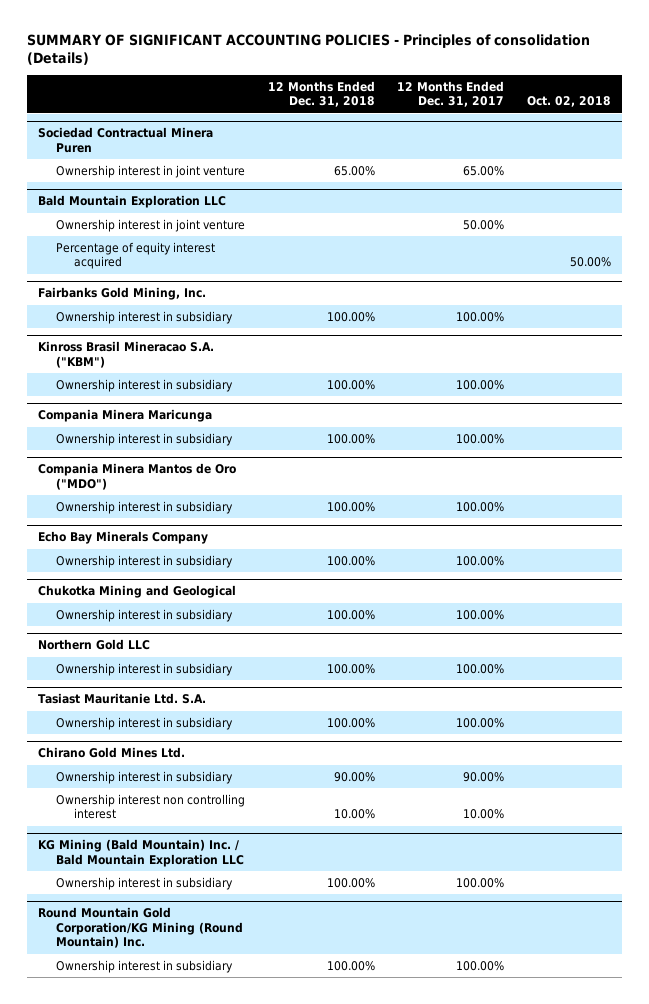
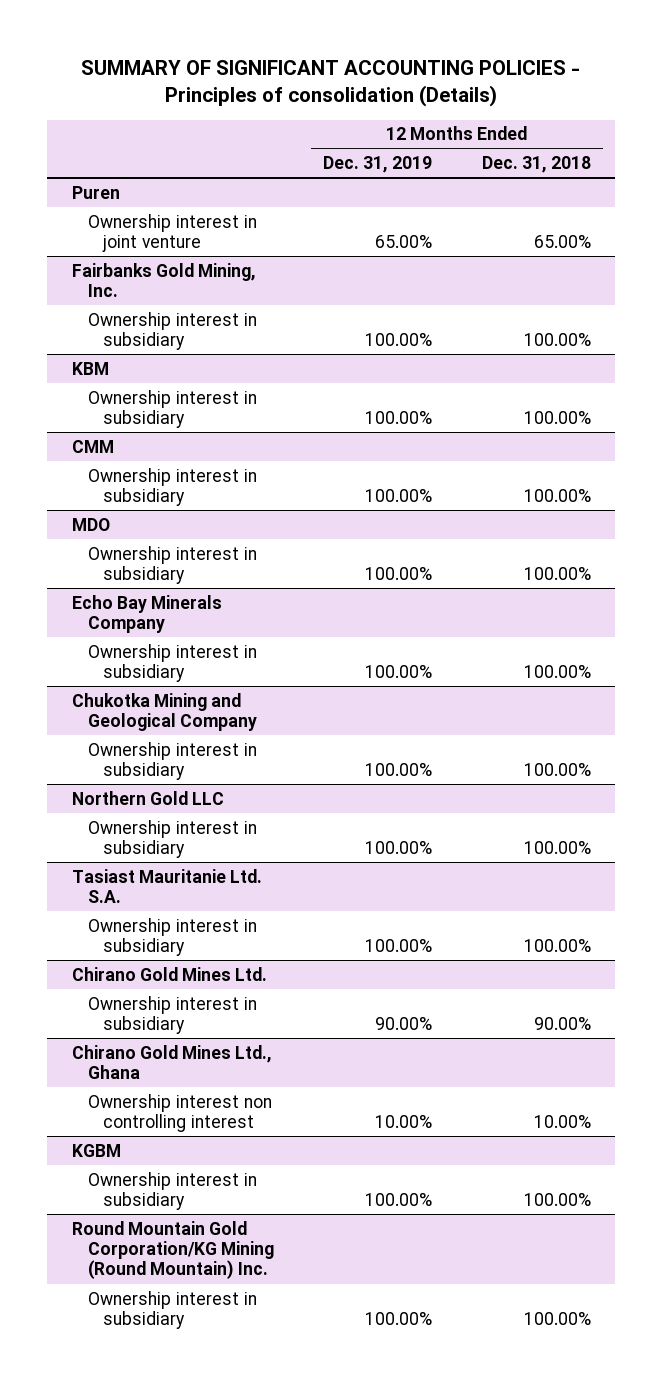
[397,80,505,108] 12 Months Ended Dec. 31, 2017 -> none
[526,96,611,108] Oct. 02, 2018 -> none
none -> [323,156,433,174] Dec. 31, 2019
[38,127,214,153] Sociedad Contractual Minera Puren -> [71,185,120,199] Puren
[38,195,227,209] Bald Mountain Exploration LLC -> none
[55,218,245,232] Ownership interest in joint venture -> none
[55,241,215,270] Percentage of equity interest acquired -> none
[38,341,215,368] Kinross Brasil Mineracao S.A. ("KBM") -> [71,361,109,375] KBM
[38,409,213,423] Compania Minera Maricunga -> [71,439,114,453] CMM
[38,463,237,490] Compania Minera Mantos de Oro ("MDO") -> [71,517,110,531] MDO
[38,585,237,599] Chukotka Mining and Geological -> [71,692,257,732] Chukotka Mining and Geological Company
none -> [71,1044,272,1080] Chirano Gold Mines Ltd., Ghana
[38,839,244,867] KG Mining (Bald Mountain) Inc. / Bald Mountain Exploration LLC -> [71,1143,121,1157] KGBM

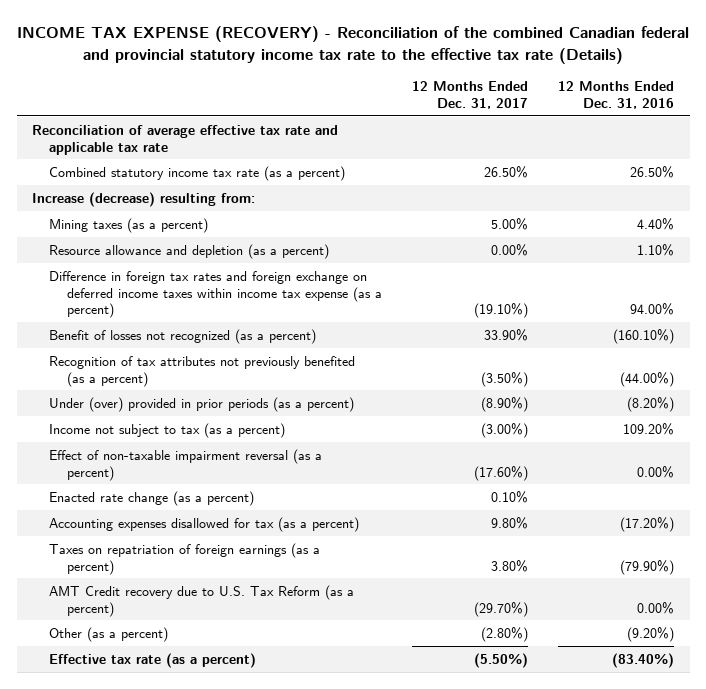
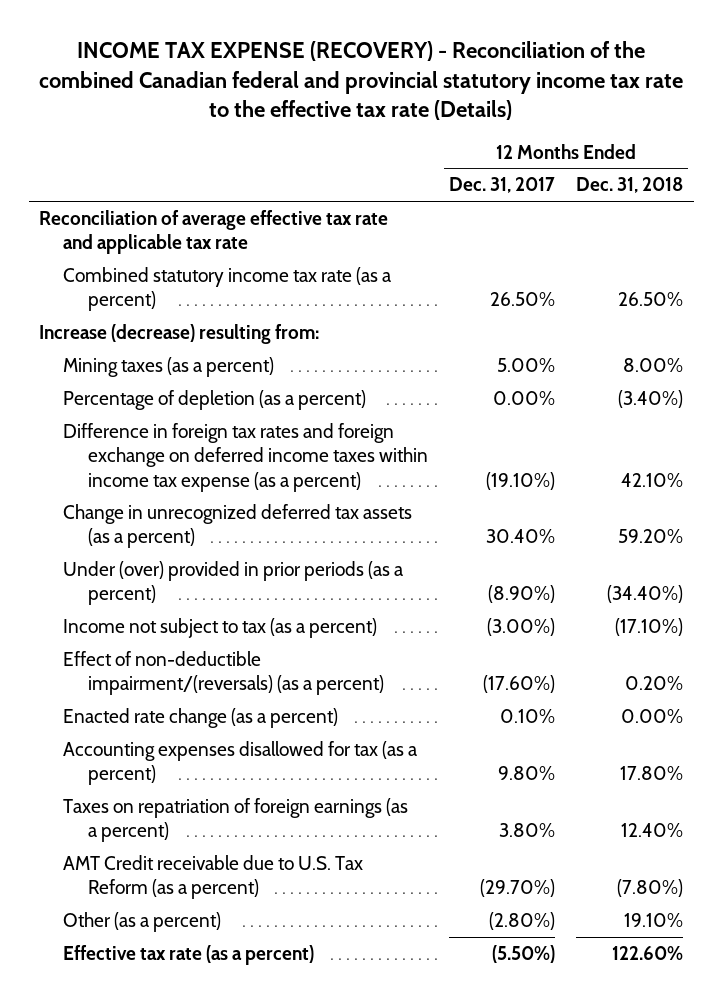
[558,81,675,110] 12 Months Ended Dec. 31, 2016 -> none
none -> [576,177,684,194] Dec. 31, 2018
[49,243,330,259] Resource allowance and depletion (as a percent) -> [63,389,367,410] Percentage of depletion (as a percent)
[49,328,317,344] Benefit of losses not recognized (as a percent) -> none
[49,355,356,387] Recognition of tax attributes not previously benefited (as a percent) -> none
none -> [63,503,413,549] Change in unrecognized deferred tax assets (as a percent)
[49,448,323,481] Effect of non-taxable impairment reversal (as a percent) -> [63,650,384,696] Effect of non-deductible impairment/(reversals) (as a percent)
[49,584,355,617] AMT Credit recovery due to U.S. Tax Reform (as a percent) -> [63,854,364,900] AMT Credit receivable due to U.S. Tax Reform (as a percent)

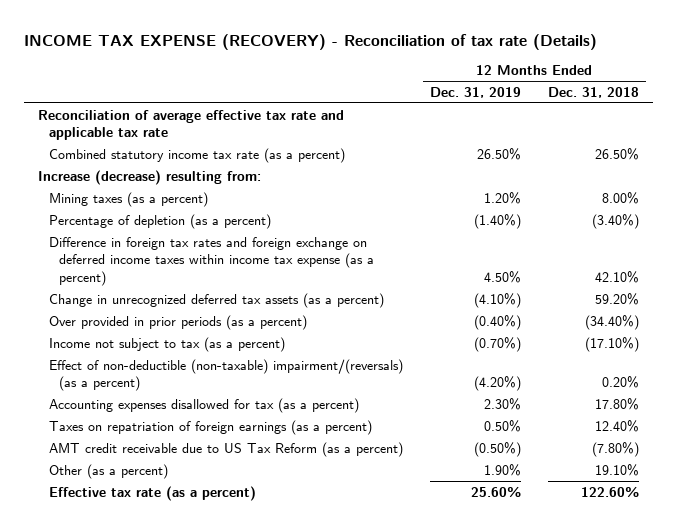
[39,41,684,120] INCOME TAX EXPENSE (RECOVERY) - Reconciliation of the combined Canadian federal and provincial statutory income tax rate to the effective tax rate (Details) -> [24,33,598,50] INCOME TAX EXPENSE (RECOVERY) - Reconciliation of tax rate (Details)
[448,177,555,194] Dec. 31, 2017 -> none
none -> [429,86,521,98] Dec. 31, 2019
[63,560,404,606] Under (over) provided in prior periods (as a percent) -> [48,314,307,330] Over provided in prior periods (as a percent)
[63,707,339,728] Enacted rate change (as a percent) -> none
[63,650,384,696] Effect of non-deductible impairment/(reversals) (as a percent) -> [48,358,403,392] Effect of non-deductible (non-taxable) impairment/(reversals) (as a percent)
[63,854,364,900] AMT Credit receivable due to U.S. Tax Reform (as a percent) -> [48,441,403,457] AMT credit receivable due to US Tax Reform (as a percent)

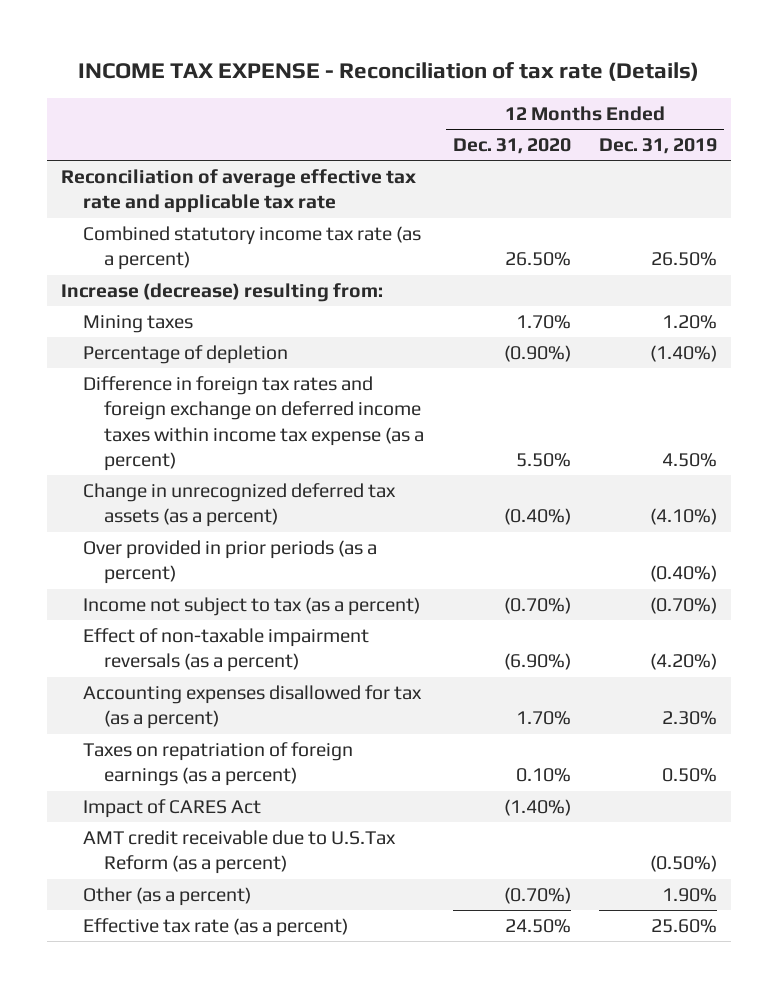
[24,33,598,50] INCOME TAX EXPENSE (RECOVERY) - Reconciliation of tax rate (Details) -> [78,61,700,81] INCOME TAX EXPENSE - Reconciliation of tax rate (Details)
[548,86,640,98] Dec. 31, 2018 -> none
none -> [452,138,571,155] Dec. 31, 2020
[48,191,208,207] Mining taxes (as a percent) -> [82,315,193,334] Mining taxes
[48,213,271,229] Percentage of depletion (as a percent) -> [82,345,288,365] Percentage of depletion
[48,358,403,392] Effect of non-deductible (non-taxable) impairment/(reversals) (as a percent) -> [82,628,369,673] Effect of non-taxable impairment reversals (as a percent)
none -> [82,799,261,819] Impact of CARES Act
[48,441,403,457] AMT credit receivable due to US Tax Reform (as a percent) -> [82,830,396,875] AMT credit receivable due to U.S.Tax Reform (as a percent)

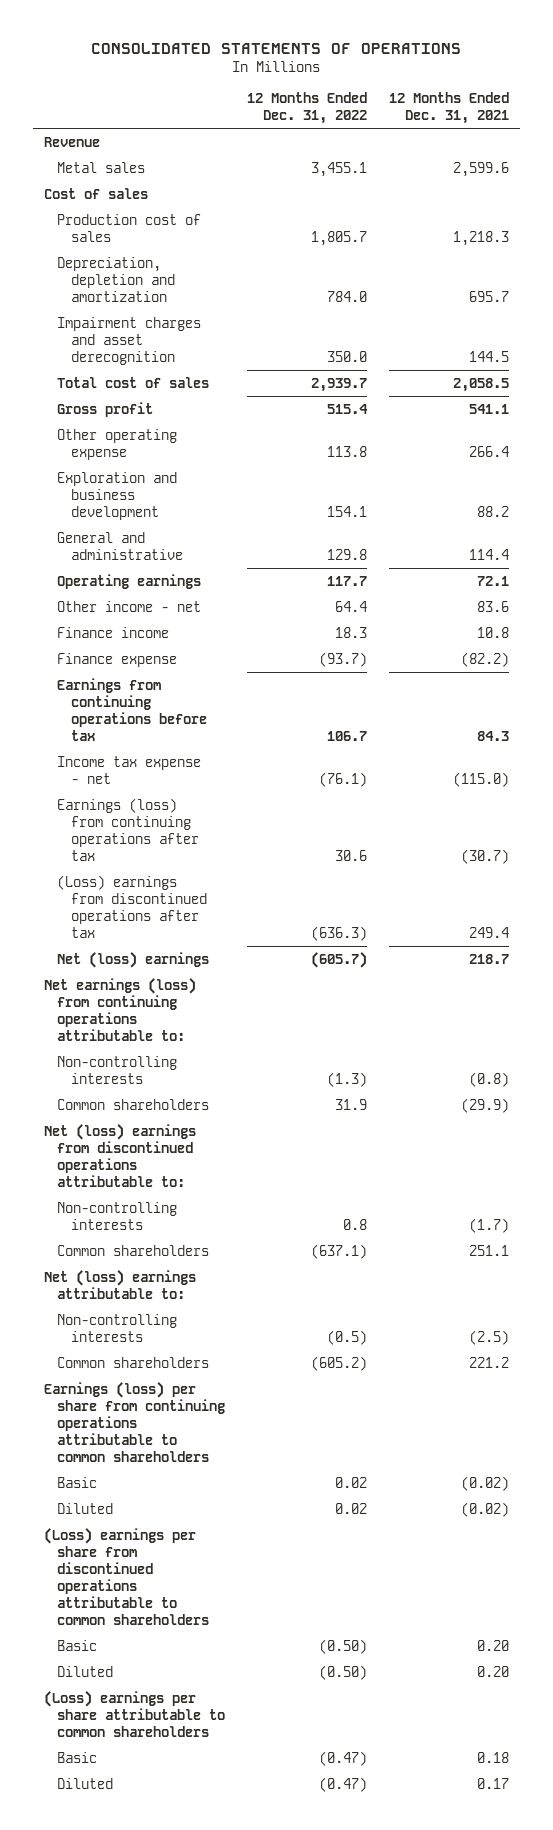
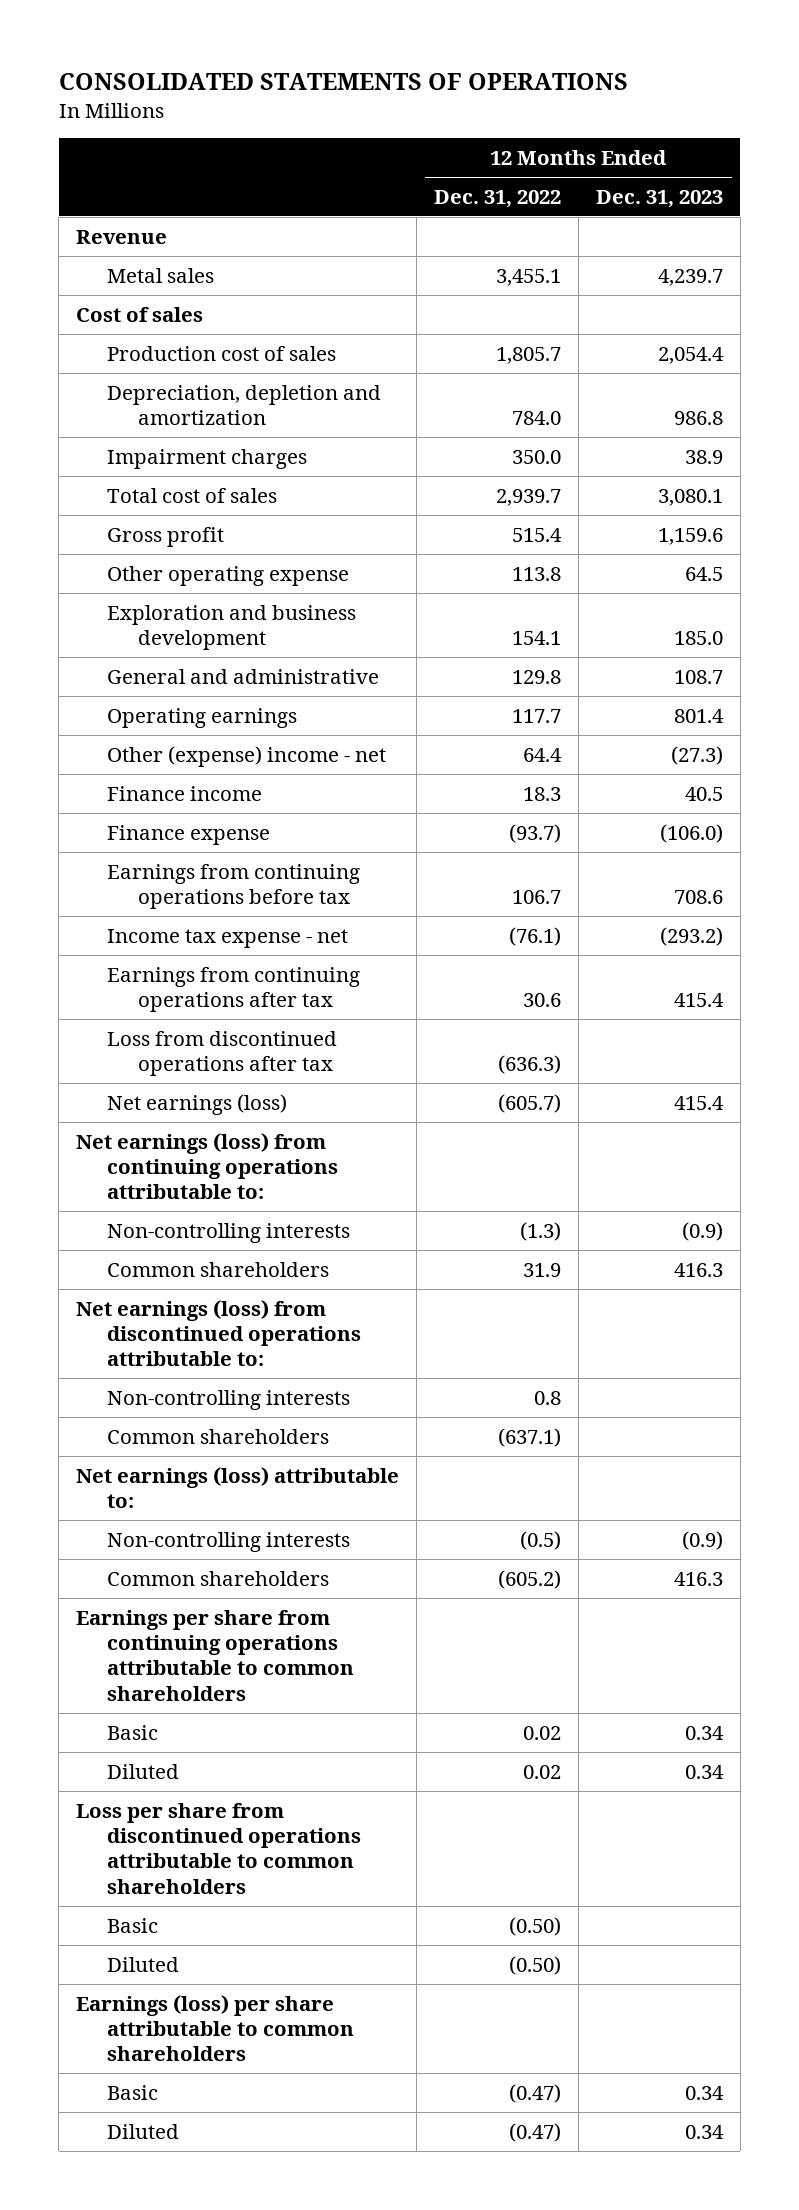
[388,92,509,125] 12 Months Ended Dec. 31, 2021 -> none
none -> [595,189,723,208] Dec. 31, 2023
[57,316,202,365] Impairment charges and asset derecognition -> [107,448,308,469] Impairment charges
[57,600,202,612] Other income - net -> [107,745,387,767] Other (expense) income - net
[57,797,199,861] Earnings (loss) from continuing operations after tax -> [107,966,361,1013] Earnings from continuing operations after tax
[57,874,207,938] (Loss) earnings from discontinued operations after tax -> [107,1030,338,1077] Loss from discontinued operations after tax
[57,951,210,968] Net (loss) earnings -> [107,1093,288,1115] Net earnings (loss)
[43,1123,196,1187] Net (loss) earnings from discontinued operations attributable to: -> [76,1299,362,1367] Net earnings (loss) from discontinued operations attributable to:
[43,1269,196,1299] Net (loss) earnings attributable to: -> [76,1466,400,1509] Net earnings (loss) attributable to:
[43,1381,226,1462] Earnings (loss) per share from continuing operations attributable to common shareholders -> [76,1609,355,1701] Earnings per share from continuing operations attributable to common shareholders
[43,1527,210,1625] (Loss) earnings per share from discontinued operations attributable to common shareholders -> [76,1802,362,1894] Loss per share from discontinued operations attributable to common shareholders
[43,1690,226,1737] (Loss) earnings per share attributable to common shareholders -> [76,1994,355,2062] Earnings (loss) per share attributable to common shareholders

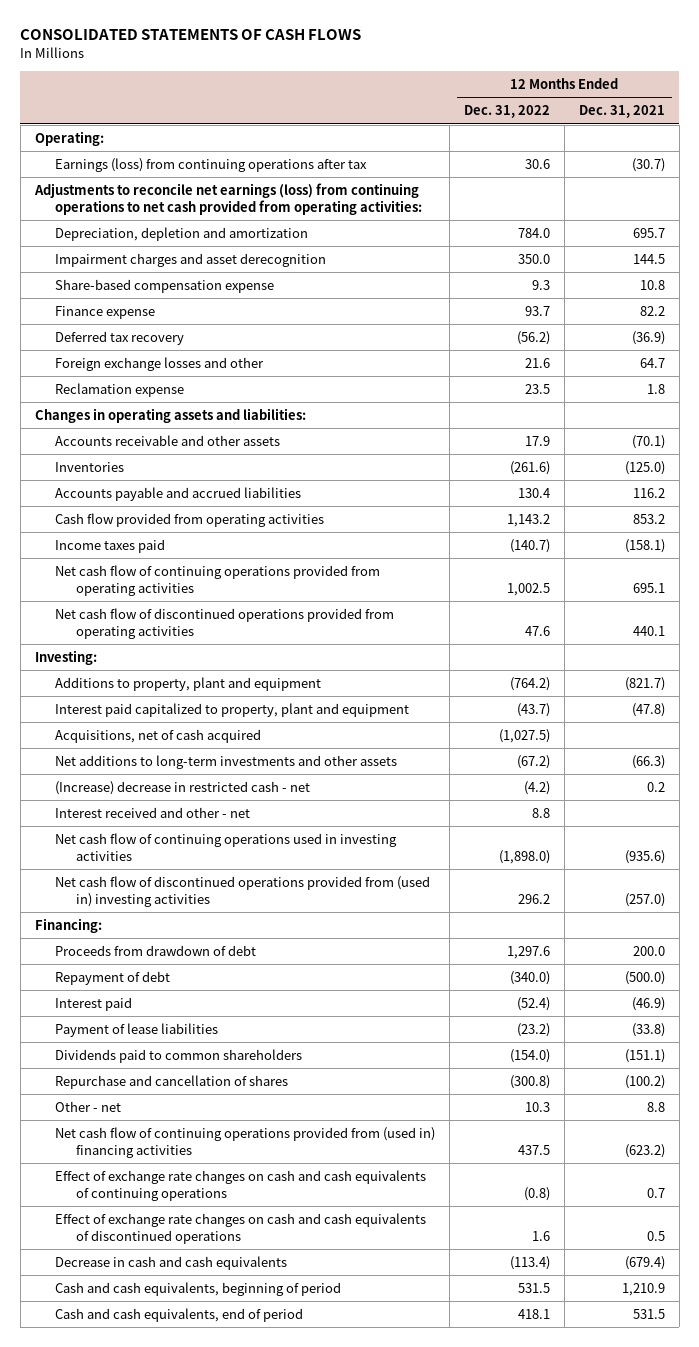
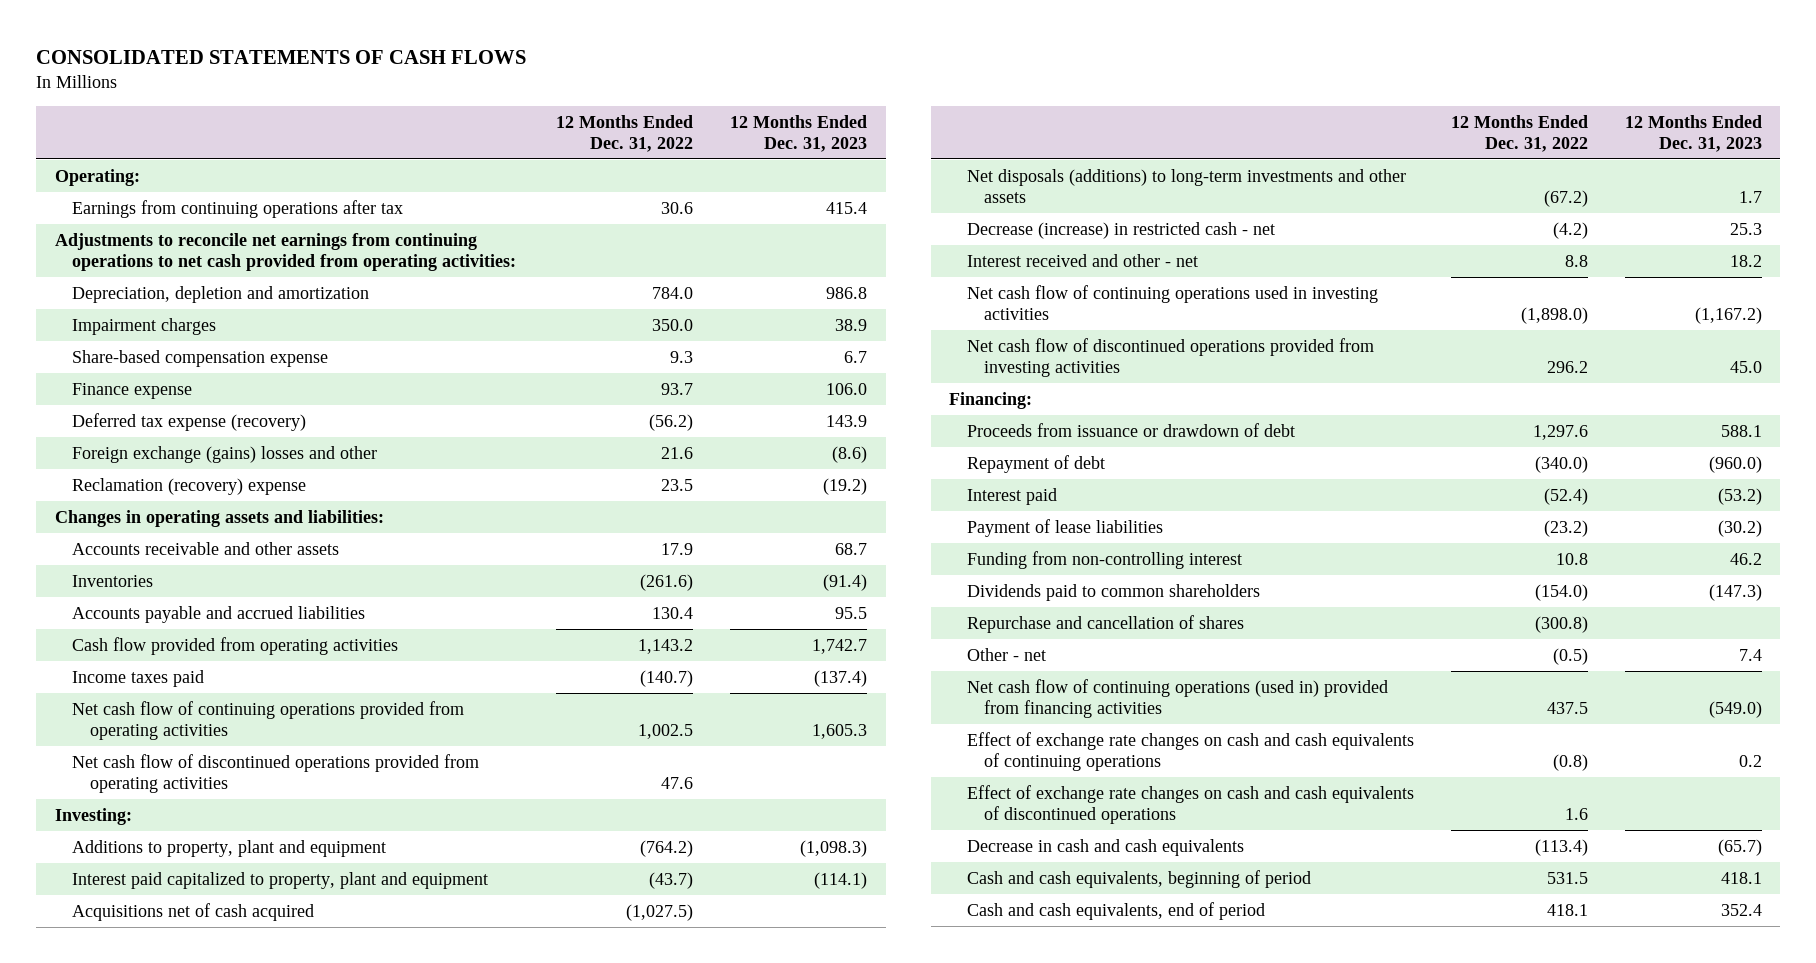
[578,105,665,119] Dec. 31, 2021 -> none
none -> [730,114,868,152] 12 Months Ended Dec. 31, 2023
[55,157,368,172] Earnings (loss) from continuing operations after tax -> [72,199,404,218] Earnings from continuing operations after tax
[33,182,423,215] Adjustments to reconcile net earnings (loss) from continuing operations to net cash provided from operating activities: -> [54,232,517,271] Adjustments to reconcile net earnings from continuing operations to net cash provided from operating activities:
[55,252,327,267] Impairment charges and asset derecognition -> [72,317,217,335] Impairment charges
[55,330,185,345] Deferred tax recovery -> [72,412,307,431] Deferred tax expense (recovery)
[55,356,265,371] Foreign exchange losses and other -> [72,445,378,463] Foreign exchange (gains) losses and other
[55,382,185,397] Reclamation expense -> [72,477,307,495] Reclamation (recovery) expense
[55,728,262,743] Acquisitions, net of cash acquired -> [72,902,315,921] Acquisitions net of cash acquired
[55,754,398,769] Net additions to long-term investments and other assets -> [966,168,1406,203] Net disposals (additions) to long-term investments and other assets
[55,780,311,795] (Increase) decrease in restricted cash - net -> [966,221,1275,239] Decrease (increase) in restricted cash - net
[55,875,431,907] Net cash flow of discontinued operations provided from (used in) investing activities -> [966,337,1374,377] Net cash flow of discontinued operations provided from investing activities
[55,944,257,956] Proceeds from drawdown of debt -> [966,422,1295,437] Proceeds from issuance or drawdown of debt
none -> [966,550,1242,569] Funding from non-controlling interest
[525,1101,551,1112] 10.3 -> [1552,647,1588,665] (0.5)
[55,1126,436,1158] Net cash flow of continuing operations provided from (used in) financing activities -> [966,678,1388,718] Net cash flow of continuing operations (used in) provided from financing activities

